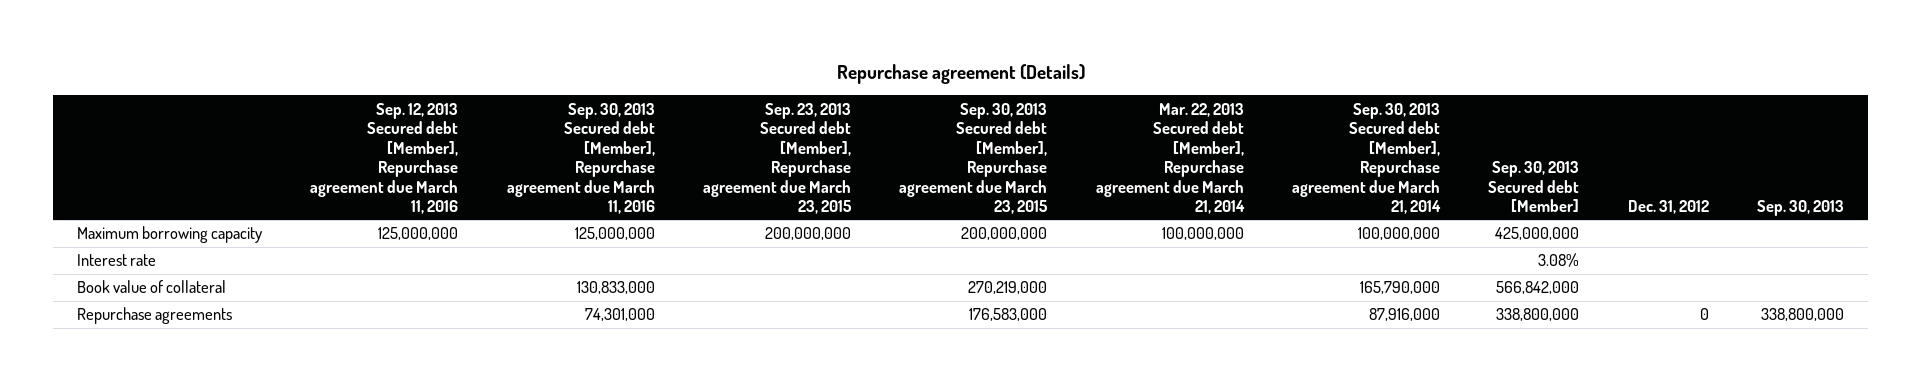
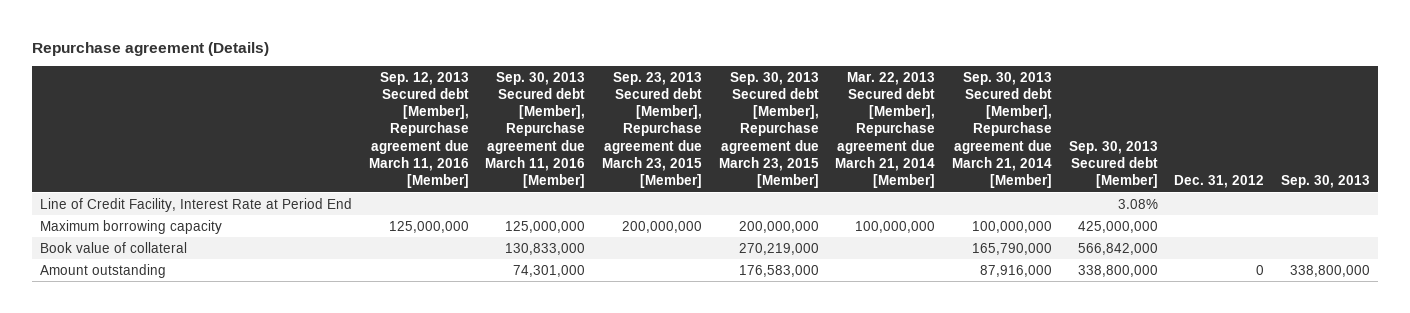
[310,102,459,215] Sep. 12, 2013 Secured debt [Member], Repurchase agreement due March 11, 2016 -> none
[506,102,655,215] Sep. 30, 2013 Secured debt [Member], Repurchase agreement due March 11, 2016 -> none
[702,102,852,215] Sep. 23, 2013 Secured debt [Member], Repurchase agreement due March 23, 2015 -> none
[899,102,1049,215] Sep. 30, 2013 Secured debt [Member], Repurchase agreement due March 23, 2015 -> none
[1095,102,1245,215] Mar. 22, 2013 Secured debt [Member], Repurchase agreement due March 21, 2014 -> none
[1292,102,1442,215] Sep. 30, 2013 Secured debt [Member], Repurchase agreement due March 21, 2014 -> none
none -> [368,71,469,189] Sep. 12, 2013 Secured debt [Member], Repurchase agreement due March 11, 2016 [Member]
none -> [485,71,586,189] Sep. 30, 2013 Secured debt [Member], Repurchase agreement due March 11, 2016 [Member]
none -> [602,71,703,189] Sep. 23, 2013 Secured debt [Member], Repurchase agreement due March 23, 2015 [Member]
none -> [718,71,819,189] Sep. 30, 2013 Secured debt [Member], Repurchase agreement due March 23, 2015 [Member]
none -> [835,71,936,189] Mar. 22, 2013 Secured debt [Member], Repurchase agreement due March 21, 2014 [Member]
none -> [952,71,1053,189] Sep. 30, 2013 Secured debt [Member], Repurchase agreement due March 21, 2014 [Member]
none -> [40,197,353,212] Line of Credit Facility, Interest Rate at Period End
[76,254,156,267] Interest rate -> none
[76,307,232,325] Repurchase agreements -> [40,263,167,278] Amount outstanding

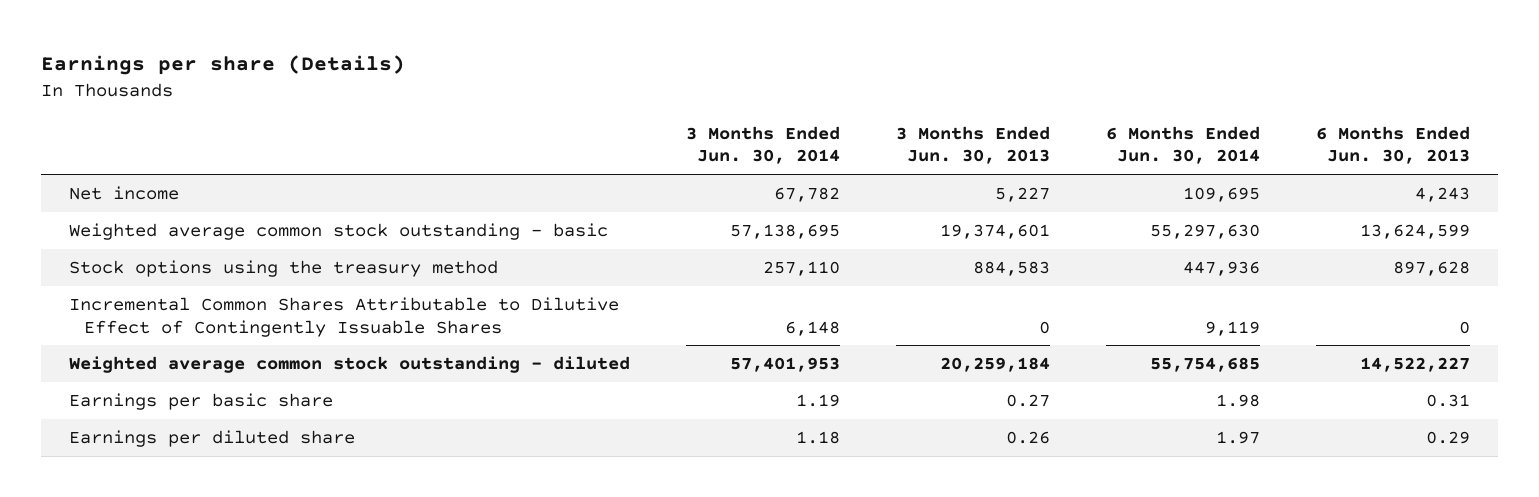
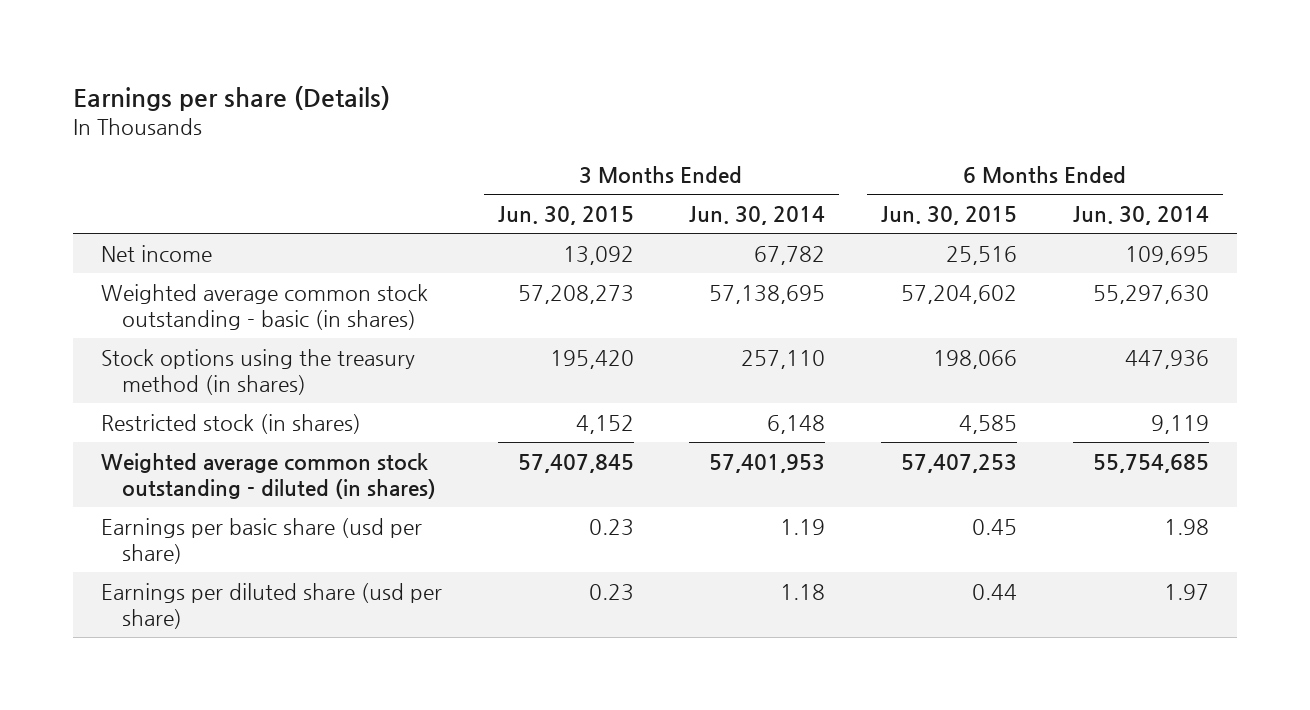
[896,125,1051,165] 3 Months Ended Jun. 30, 2013 -> none
[1316,125,1471,165] 6 Months Ended Jun. 30, 2013 -> none
none -> [497,206,634,226] Jun. 30, 2015
none -> [881,206,1018,226] Jun. 30, 2015
[69,223,609,241] Weighted average common stock outstanding - basic -> [100,283,428,330] Weighted average common stock outstanding - basic (in shares)
[69,260,499,278] Stock options using the treasury method -> [100,348,415,395] Stock options using the treasury method (in shares)
[69,297,620,337] Incremental Common Shares Attributable to Dilutive Effect of Contingently Issuable Shares -> [100,413,361,434] Restricted stock (in shares)
[69,356,631,374] Weighted average common stock outstanding - diluted -> [100,452,437,499] Weighted average common stock outstanding - diluted (in shares)
[69,393,334,411] Earnings per basic share -> [100,517,422,564] Earnings per basic share (usd per share)
[69,430,356,448] Earnings per diluted share -> [100,582,442,629] Earnings per diluted share (usd per share)

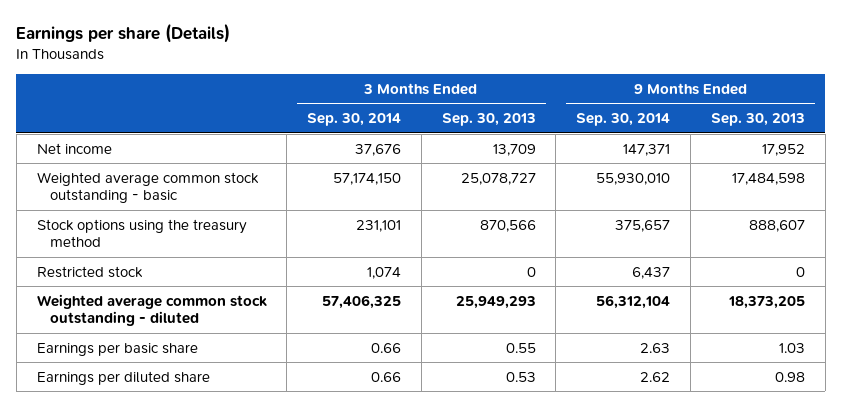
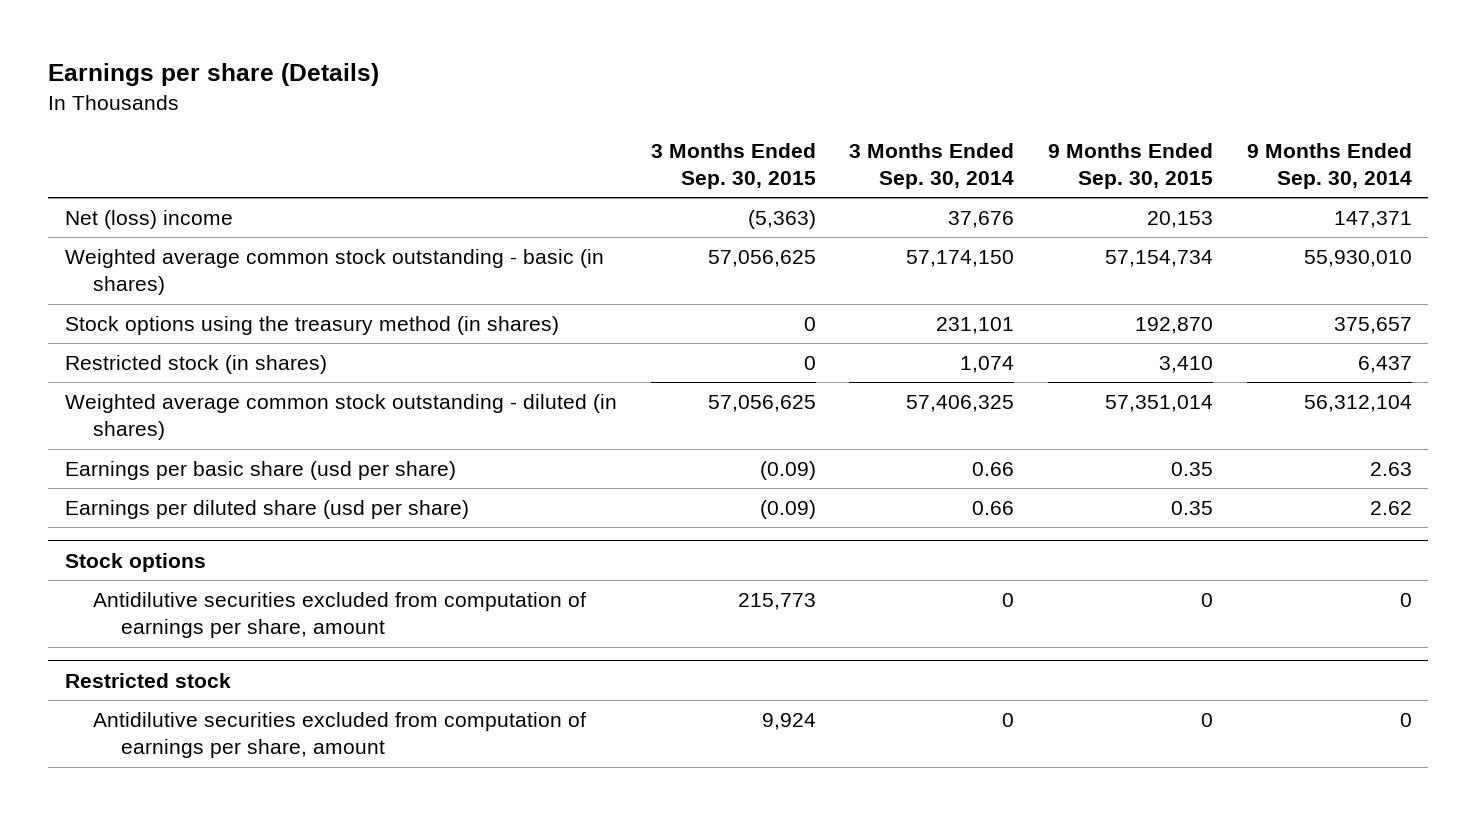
[441,113,536,127] Sep. 30, 2013 -> none
[710,113,805,127] Sep. 30, 2013 -> none
none -> [650,142,816,190] 3 Months Ended Sep. 30, 2015
none -> [1047,142,1213,190] 9 Months Ended Sep. 30, 2015
[36,142,112,154] Net income -> [65,209,234,229] Net (loss) income
[36,171,259,204] Weighted average common stock outstanding - basic -> [65,248,605,296] Weighted average common stock outstanding - basic (in shares)
[36,218,247,248] Stock options using the treasury method -> [65,315,560,335] Stock options using the treasury method (in shares)
[36,265,143,278] Restricted stock -> [65,354,328,374] Restricted stock (in shares)
[36,293,267,327] Weighted average common stock outstanding - diluted -> [65,393,618,441] Weighted average common stock outstanding - diluted (in shares)
[36,342,198,356] Earnings per basic share -> [65,460,457,480] Earnings per basic share (usd per share)
[36,370,210,385] Earnings per diluted share -> [65,499,470,519] Earnings per diluted share (usd per share)
none -> [65,552,207,572] Stock options
none -> [92,591,586,639] Antidilutive securities excluded from computation of earnings per share, amount
none -> [65,672,232,688] Restricted stock
none -> [92,711,586,759] Antidilutive securities excluded from computation of earnings per share, amount

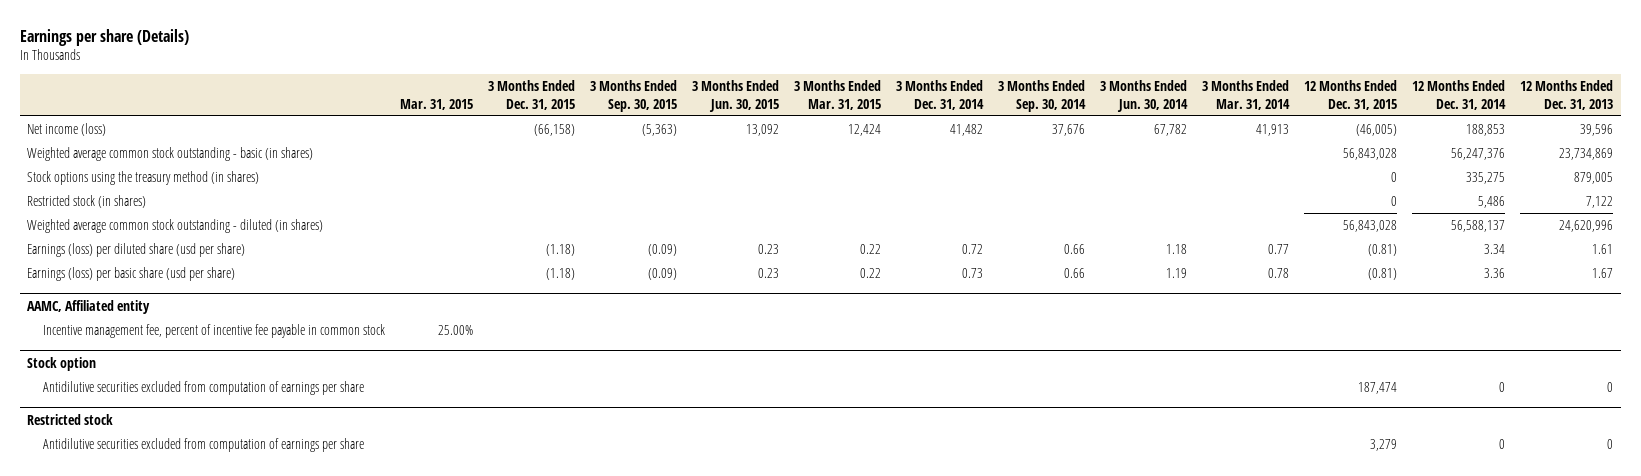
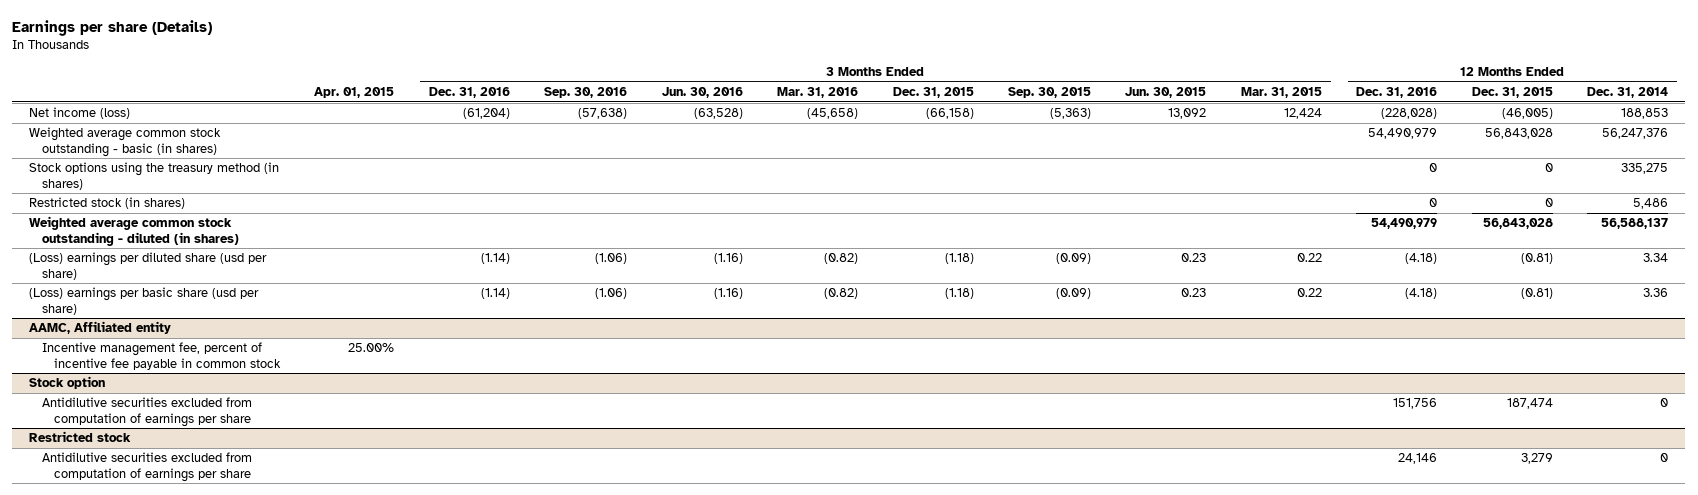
[400,98,474,110] Mar. 31, 2015 -> none
[896,80,985,110] 3 Months Ended Dec. 31, 2014 -> none
[998,80,1087,112] 3 Months Ended Sep. 30, 2014 -> none
[1100,80,1189,112] 3 Months Ended Jun. 30, 2014 -> none
[1202,80,1291,110] 3 Months Ended Mar. 31, 2014 -> none
[1520,80,1614,110] 12 Months Ended Dec. 31, 2013 -> none
none -> [314,87,395,99] Apr. 01, 2015
none -> [428,87,510,99] Dec. 31, 2016
none -> [544,87,628,99] Sep. 30, 2016
none -> [661,87,743,99] Jun. 30, 2016
none -> [777,87,859,99] Mar. 31, 2016
none -> [1356,87,1438,99] Dec. 31, 2016
[27,243,246,258] Earnings (loss) per diluted share (usd per share) -> [29,252,268,280] (Loss) earnings per diluted share (usd per share)
[27,267,236,282] Earnings (loss) per basic share (usd per share) -> [29,287,260,315] (Loss) earnings per basic share (usd per share)

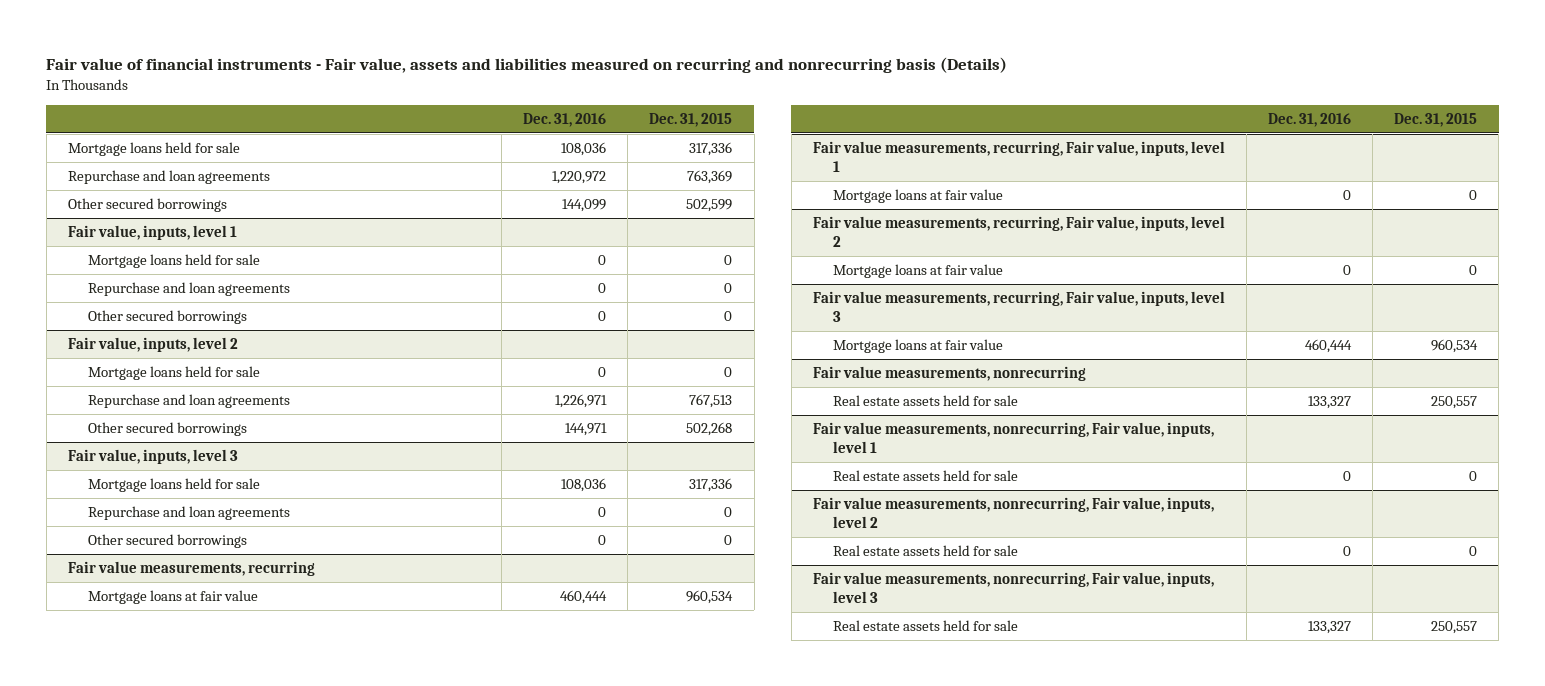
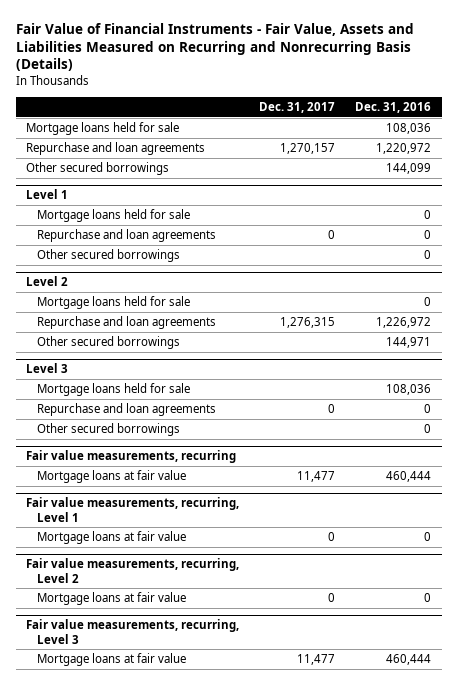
[46,56,1008,73] Fair value of financial instruments - Fair value, assets and liabilities measured on recurring and nonrecurring basis (Details) -> [15,22,414,72] Fair Value of Financial Instruments - Fair Value, Assets and Liabilities Measured on Recurring and Nonrecurring Basis (Details)
[649,112,733,127] Dec. 31, 2015 -> none
none -> [259,101,336,113] Dec. 31, 2017
[68,225,238,241] Fair value, inputs, level 1 -> [25,189,68,200] Level 1
[68,337,239,353] Fair value, inputs, level 2 -> [25,276,68,287] Level 2
[555,394,608,409] 1,226,971 -> [376,317,432,329] 1,226,972
[68,449,239,465] Fair value, inputs, level 3 -> [25,363,68,374] Level 3
[812,141,1225,172] Fair value measurements, recurring, Fair value, inputs, level 1 -> [25,497,239,522] Fair value measurements, recurring, Level 1
[812,216,1225,247] Fair value measurements, recurring, Fair value, inputs, level 2 -> [25,558,239,583] Fair value measurements, recurring, Level 2
[812,291,1225,322] Fair value measurements, recurring, Fair value, inputs, level 3 -> [25,619,239,644] Fair value measurements, recurring, Level 3
[812,366,1086,382] Fair value measurements, nonrecurring -> none
[833,395,1019,407] Real estate assets held for sale -> none
[812,422,1214,453] Fair value measurements, nonrecurring, Fair value, inputs, level 1 -> none
[833,470,1019,482] Real estate assets held for sale -> none
[812,497,1214,528] Fair value measurements, nonrecurring, Fair value, inputs, level 2 -> none
[833,545,1019,557] Real estate assets held for sale -> none
[812,572,1214,603] Fair value measurements, nonrecurring, Fair value, inputs, level 3 -> none
[833,620,1019,632] Real estate assets held for sale -> none

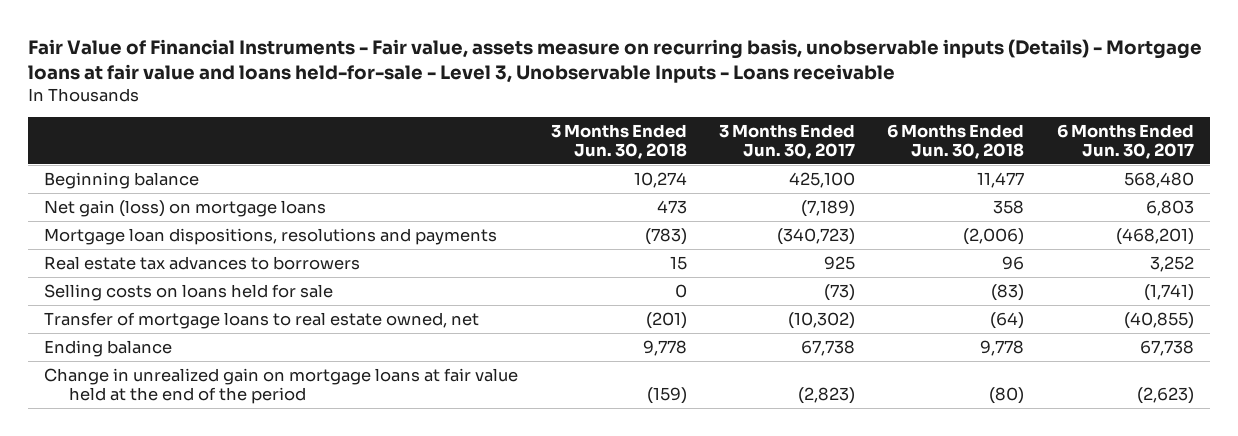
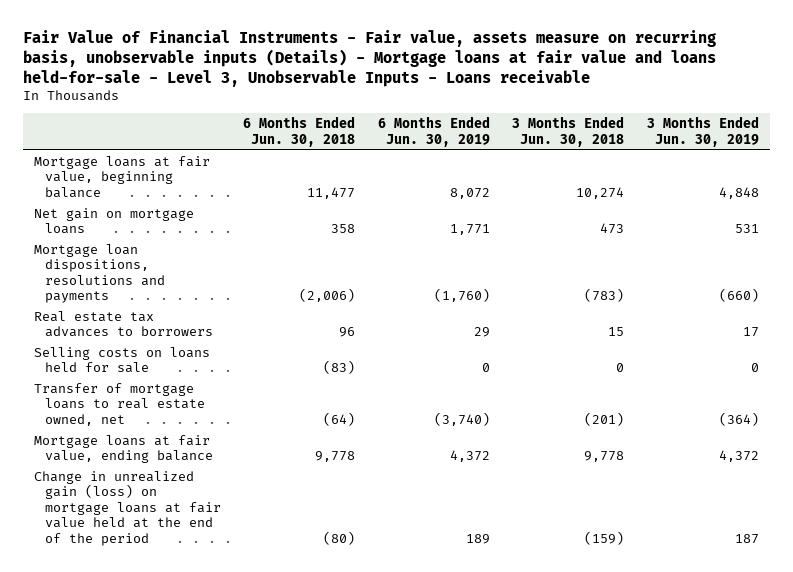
[719,123,856,159] 3 Months Ended Jun. 30, 2017 -> none
[1056,123,1194,159] 6 Months Ended Jun. 30, 2017 -> none
none -> [377,116,490,147] 6 Months Ended Jun. 30, 2019
none -> [647,116,760,147] 3 Months Ended Jun. 30, 2019
[44,171,200,189] Beginning balance -> [33,156,210,198] Mortgage loans at fair value, beginning balance
[44,199,327,217] Net gain (loss) on mortgage loans -> [33,208,194,235] Net gain on mortgage loans
[44,339,173,357] Ending balance -> [33,435,213,464] Mortgage loans at fair value, ending balance
[44,367,519,404] Change in unrealized gain on mortgage loans at fair value held at the end of the period -> [33,471,221,546] Change in unrealized gain (loss) on mortgage loans at fair value held at the end of the period

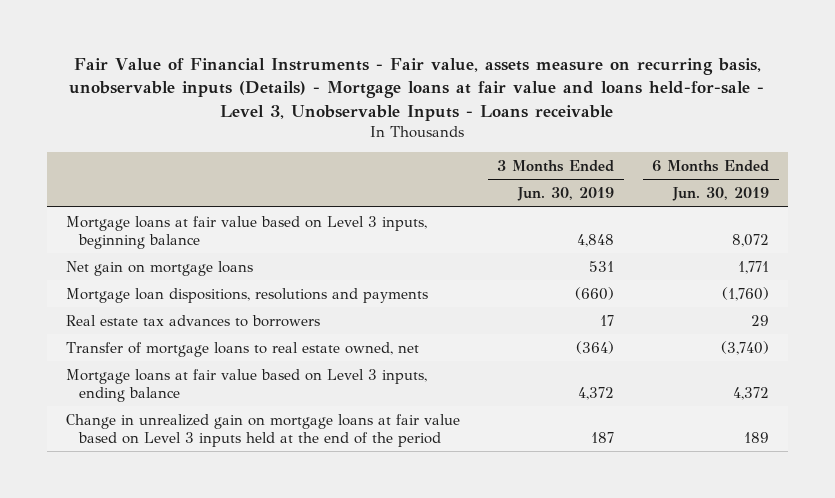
[243,116,356,147] 6 Months Ended Jun. 30, 2018 -> none
[512,116,625,147] 3 Months Ended Jun. 30, 2018 -> none
[33,156,210,198] Mortgage loans at fair value, beginning balance -> [65,215,427,249] Mortgage loans at fair value based on Level 3 inputs, beginning balance
[33,347,210,374] Selling costs on loans held for sale -> none
[33,435,213,464] Mortgage loans at fair value, ending balance -> [65,368,427,402] Mortgage loans at fair value based on Level 3 inputs, ending balance
[33,471,221,546] Change in unrealized gain (loss) on mortgage loans at fair value held at the end of the period -> [65,413,460,447] Change in unrealized gain on mortgage loans at fair value based on Level 3 inputs held at the end of the period

